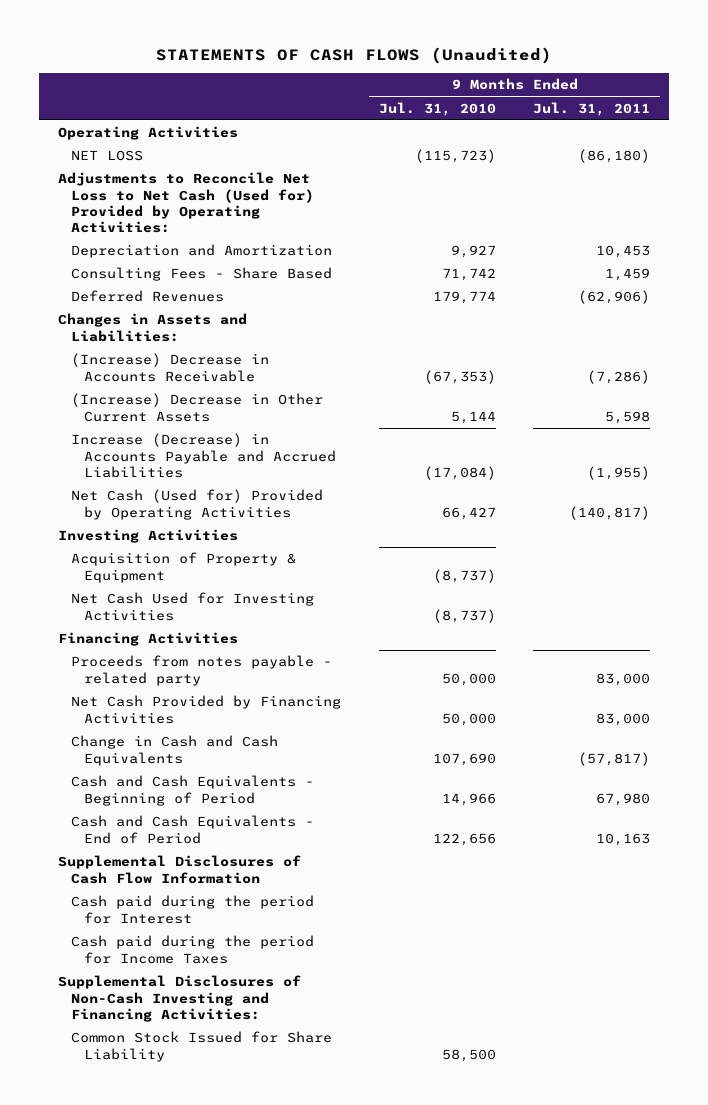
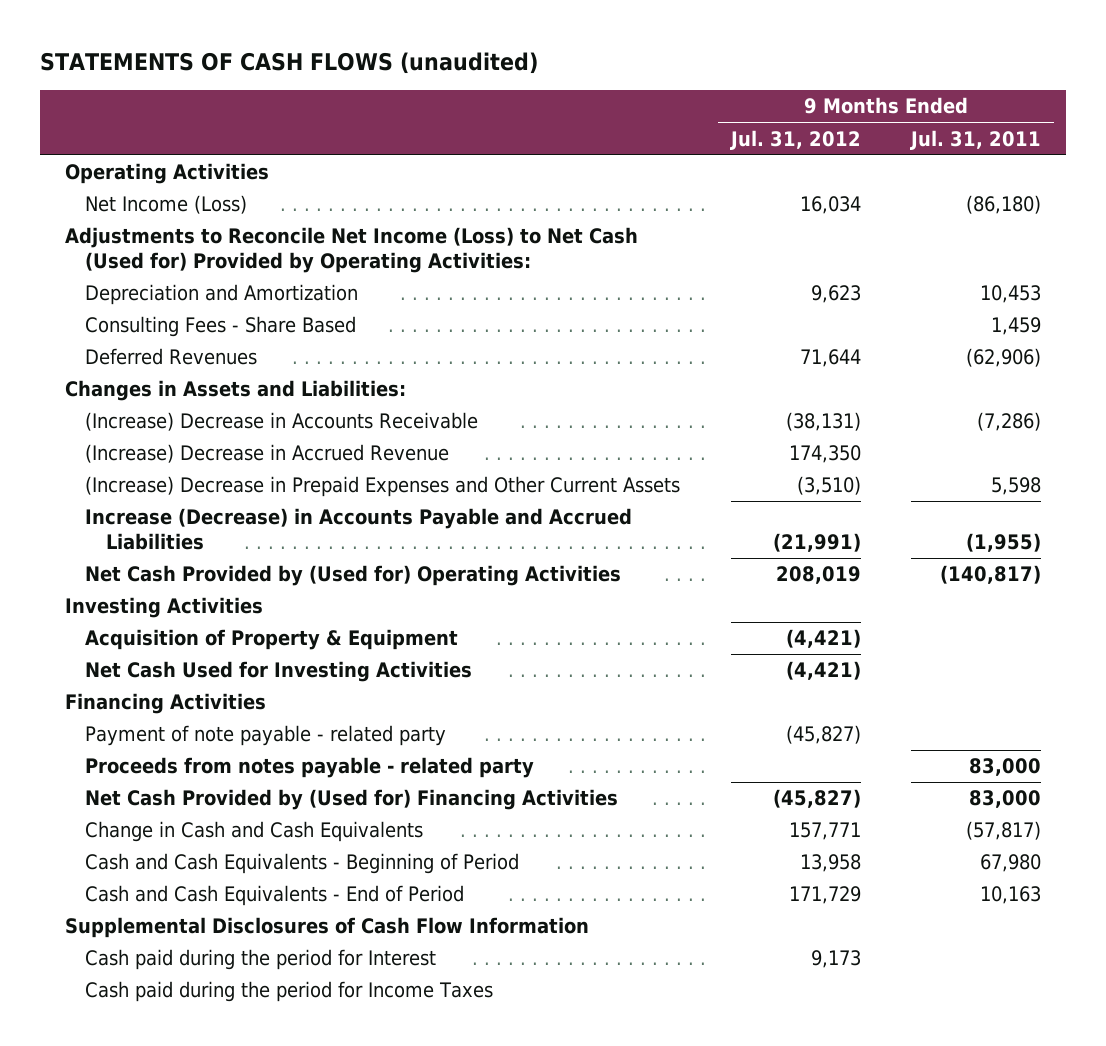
[156,46,553,64] STATEMENTS OF CASH FLOWS (Unaudited) -> [39,52,538,75] STATEMENTS OF CASH FLOWS (unaudited)
[378,101,496,116] Jul. 31, 2010 -> none
none -> [729,129,861,150] Jul. 31, 2012
[70,150,143,162] NET LOSS -> [85,195,248,215] Net Income (Loss)
[58,172,314,234] Adjustments to Reconcile Net Loss to Net Cash (Used for) Provided by Operating Activities: -> [64,227,638,273] Adjustments to Reconcile Net Income (Loss) to Net Cash (Used for) Provided by Operating Activities:
none -> [85,444,450,464] (Increase) Decrease in Accrued Revenue
[70,393,323,422] (Increase) Decrease in Other Current Assets -> [85,476,681,498] (Increase) Decrease in Prepaid Expenses and Other Current Assets
[70,489,323,520] Net Cash (Used for) Provided by Operating Activities -> [85,565,622,587] Net Cash Provided by (Used for) Operating Activities
none -> [85,725,447,747] Payment of note payable - related party
[70,695,341,724] Net Cash Provided by Financing Activities -> [85,789,619,811] Net Cash Provided by (Used for) Financing Activities
[58,975,302,1022] Supplemental Disclosures of Non-Cash Investing and Financing Activities: -> none
[70,1031,332,1062] Common Stock Issued for Share Liability -> none

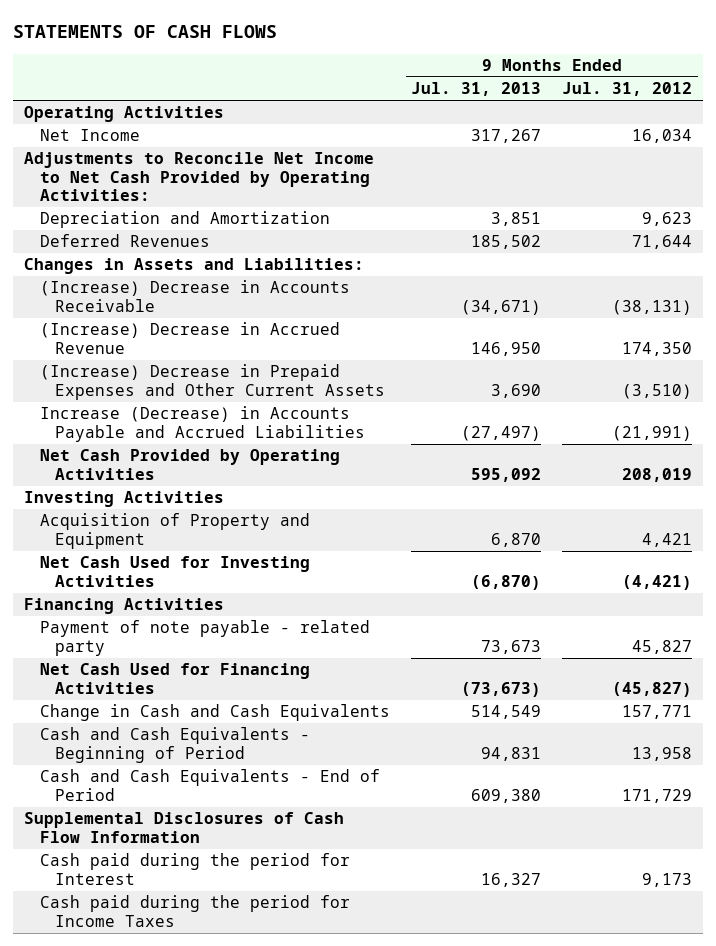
[39,52,538,75] STATEMENTS OF CASH FLOWS (unaudited) -> [13,24,278,38] STATEMENTS OF CASH FLOWS
[910,129,1042,150] Jul. 31, 2011 -> none
none -> [410,82,541,97] Jul. 31, 2013
[85,195,248,215] Net Income (Loss) -> [39,129,140,142] Net Income
[64,227,638,273] Adjustments to Reconcile Net Income (Loss) to Net Cash (Used for) Provided by Operating Activities: -> [23,152,374,202] Adjustments to Reconcile Net Income to Net Cash Provided by Operating Activities:
[85,316,357,338] Consulting Fees - Share Based -> none
[85,565,622,587] Net Cash Provided by (Used for) Operating Activities -> [39,449,340,480] Net Cash Provided by Operating Activities
[85,629,459,651] Acquisition of Property & Equipment -> [39,513,310,549] Acquisition of Property and Equipment
[785,629,861,649] (4,421) -> [642,532,693,547] 4,421
[85,757,535,779] Proceeds from notes payable - related party -> none
[785,725,861,745] (45,827) -> [632,639,693,654] 45,827
[85,789,619,811] Net Cash Provided by (Used for) Financing Activities -> [39,663,310,694] Net Cash Used for Financing Activities

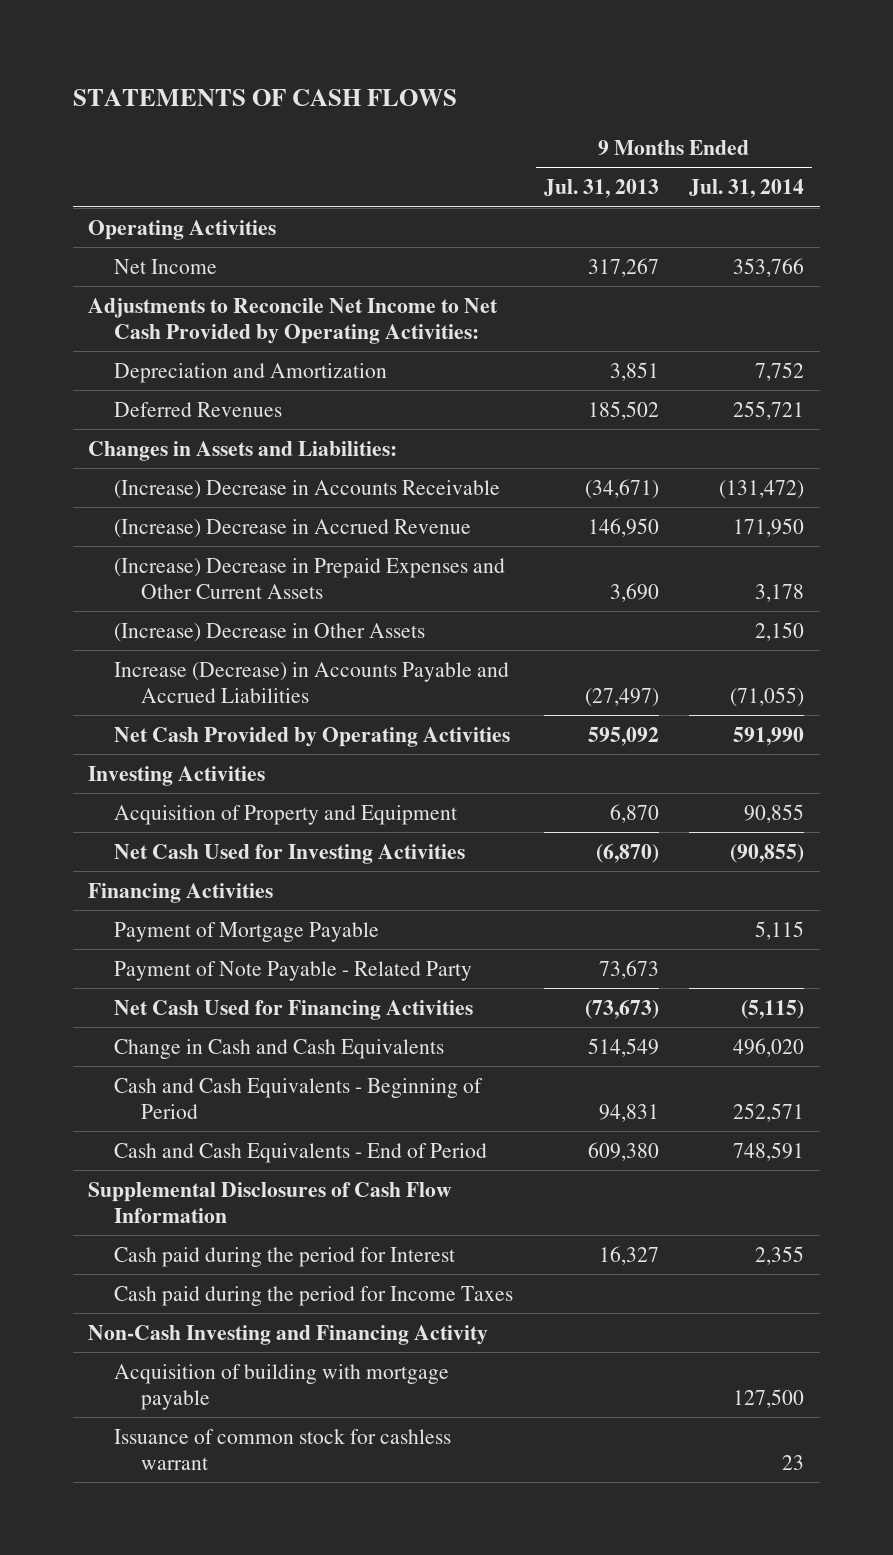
[562,82,693,97] Jul. 31, 2012 -> none
none -> [689,179,805,199] Jul. 31, 2014
none -> [114,622,426,642] (Increase) Decrease in Other Assets
none -> [114,921,380,942] Payment of Mortgage Payable
[39,620,370,656] Payment of note payable - related party -> [114,960,473,981] Payment of Note Payable - Related Party
none -> [88,1324,489,1345] Non-Cash Investing and Financing Activity
none -> [114,1363,450,1410] Acquisition of building with mortgage payable
none -> [114,1428,452,1470] Issuance of common stock for cashless warrant

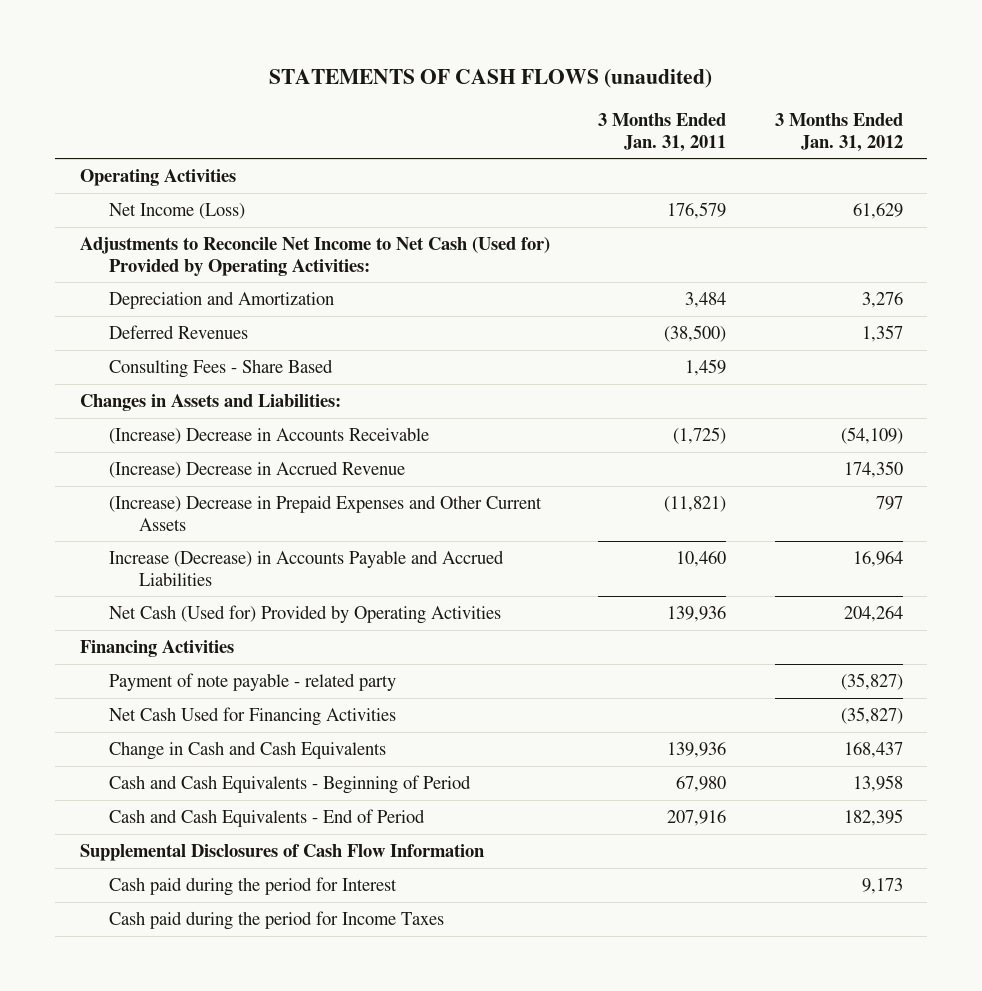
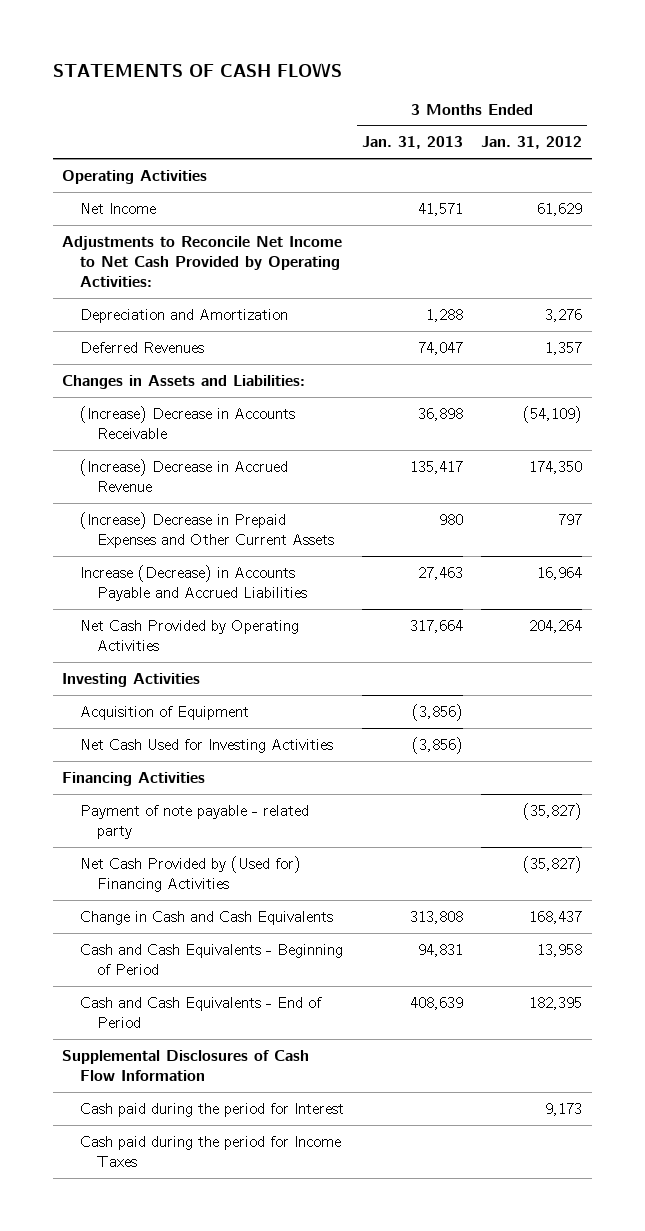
[269,69,713,89] STATEMENTS OF CASH FLOWS (unaudited) -> [52,62,342,78] STATEMENTS OF CASH FLOWS
[598,112,727,152] 3 Months Ended Jan. 31, 2011 -> none
none -> [362,136,464,150] Jan. 31, 2013
[109,202,246,219] Net Income (Loss) -> [79,202,156,214] Net Income
[79,236,550,276] Adjustments to Reconcile Net Income to Net Cash (Used for) Provided by Operating Activities: -> [62,235,343,287] Adjustments to Reconcile Net Income to Net Cash Provided by Operating Activities:
[109,358,334,378] Consulting Fees - Share Based -> none
[109,604,502,624] Net Cash (Used for) Provided by Operating Activities -> [79,619,299,651] Net Cash Provided by Operating Activities
none -> [62,672,201,687] Investing Activities
none -> [79,705,249,720] Acquisition of Equipment
none -> [79,738,333,753] Net Cash Used for Investing Activities
[109,706,397,726] Net Cash Used for Financing Activities -> [79,855,301,892] Net Cash Provided by (Used for) Financing Activities

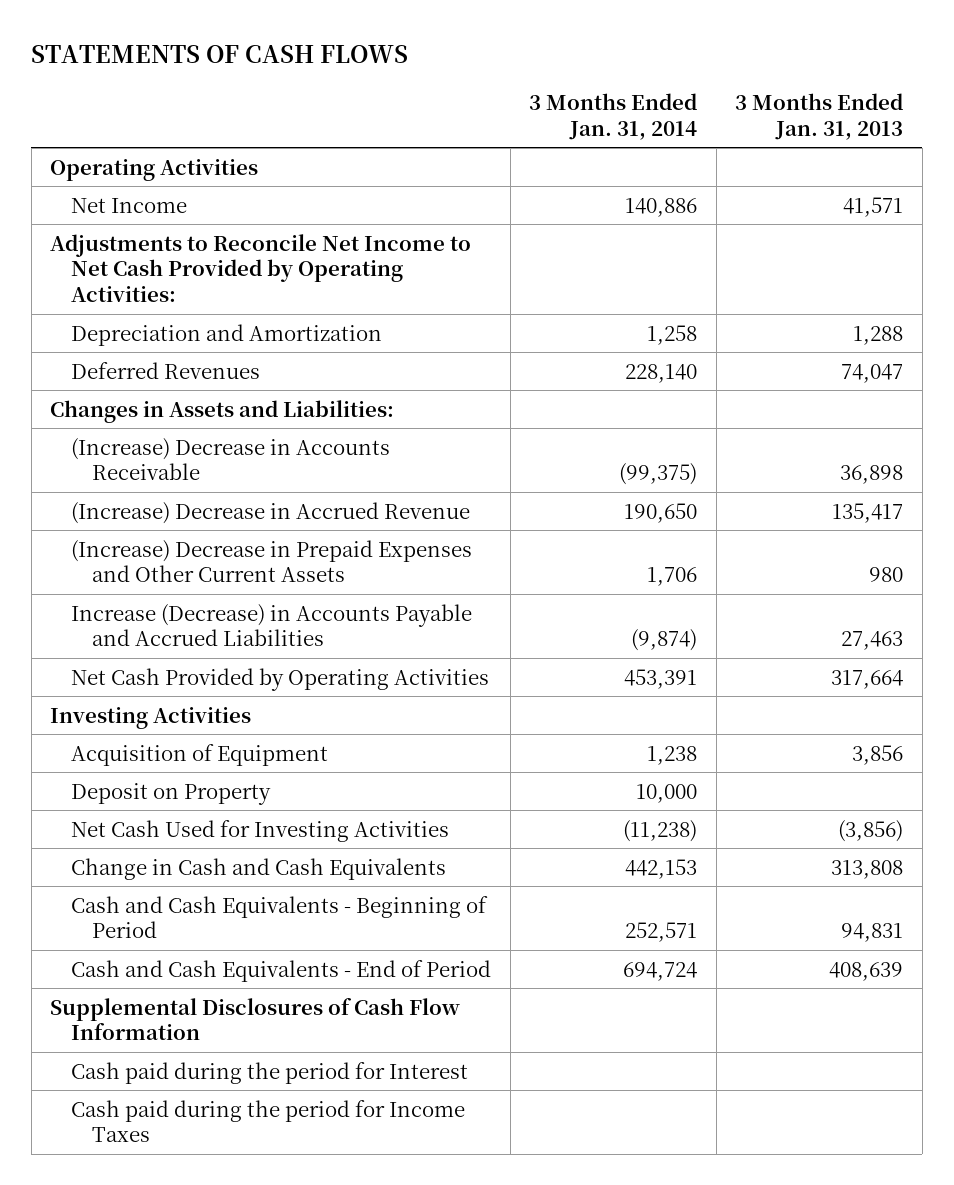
[481,136,583,150] Jan. 31, 2012 -> none
none -> [529,92,698,140] 3 Months Ended Jan. 31, 2014
[412,703,464,721] (3,856) -> [852,744,904,765] 3,856
none -> [71,782,272,805] Deposit on Property
[62,771,206,786] Financing Activities -> none
[79,804,309,839] Payment of note payable - related party -> none
[79,855,301,892] Net Cash Provided by (Used for) Financing Activities -> none

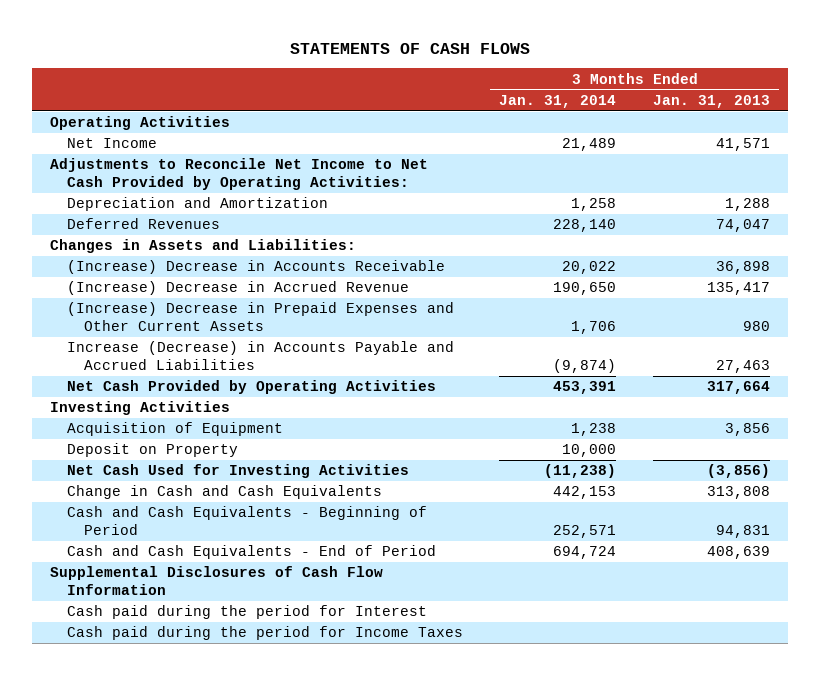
[625,197,698,217] 140,886 -> [562,138,617,152] 21,489
[619,463,698,486] (99,375) -> [562,261,617,275] 20,022

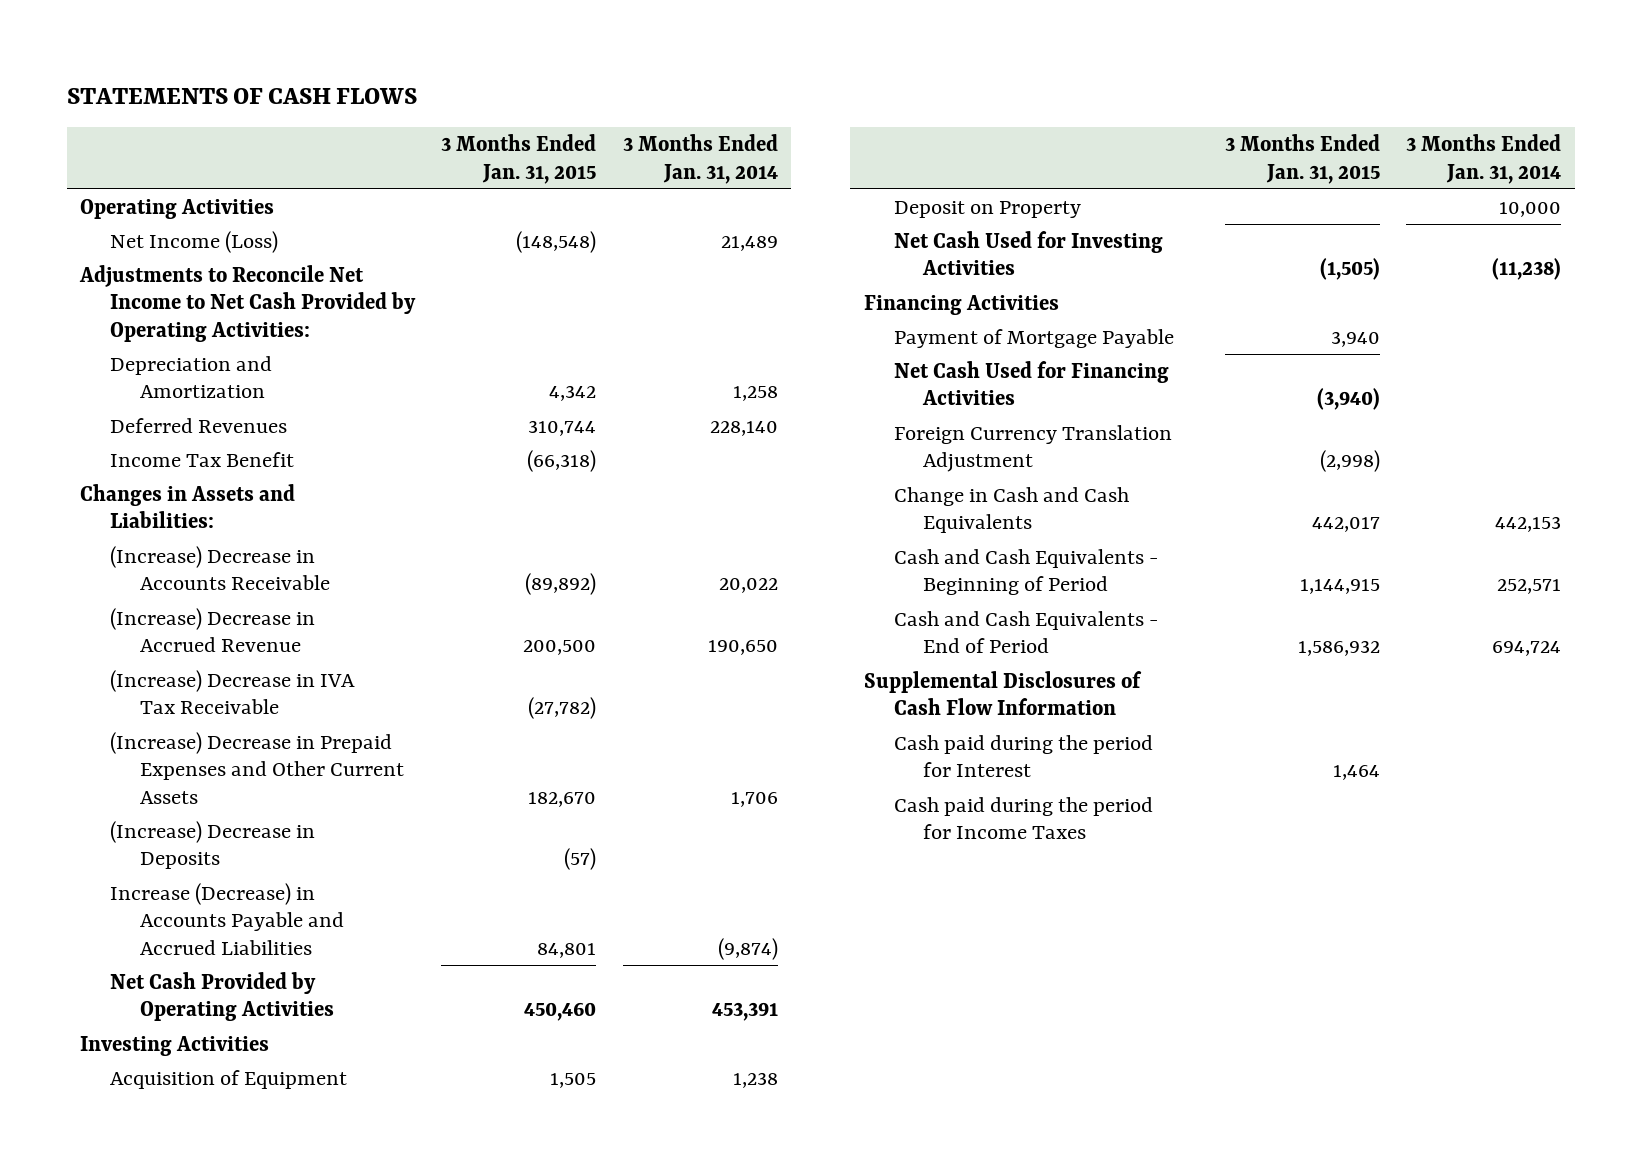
[653,94,771,108] Jan. 31, 2013 -> none
none -> [441,134,597,184] 3 Months Ended Jan. 31, 2015
[66,138,157,149] Net Income -> [109,230,278,253] Net Income (Loss)
none -> [109,451,294,467] Income Tax Benefit
none -> [109,669,355,715] (Increase) Decrease in IVA Tax Receivable
none -> [109,820,315,870] (Increase) Decrease in Deposits
none -> [863,294,1059,315] Financing Activities
none -> [893,328,1174,348] Payment of Mortgage Payable
none -> [893,360,1169,406] Net Cash Used for Financing Activities
none -> [893,424,1172,473] Foreign Currency Translation Adjustment

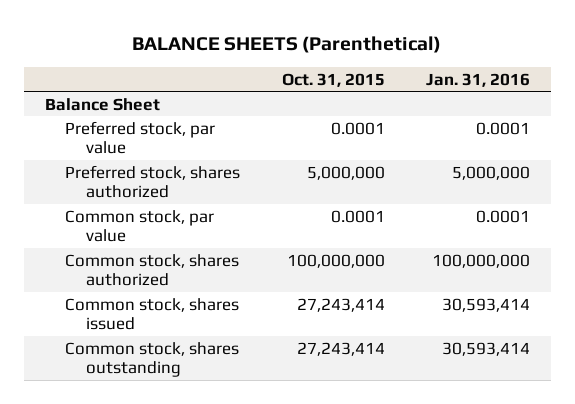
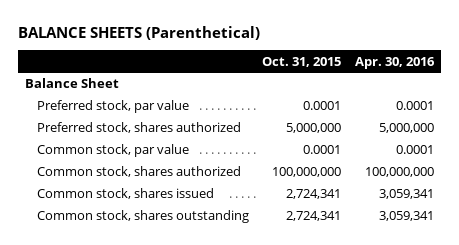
[426,72,531,87] Jan. 31, 2016 -> none
none -> [355,56,436,69] Apr. 30, 2016
[296,297,385,312] 27,243,414 -> [286,189,342,200] 2,724,341
[296,341,385,356] 27,243,414 -> [286,211,342,222] 2,724,341

